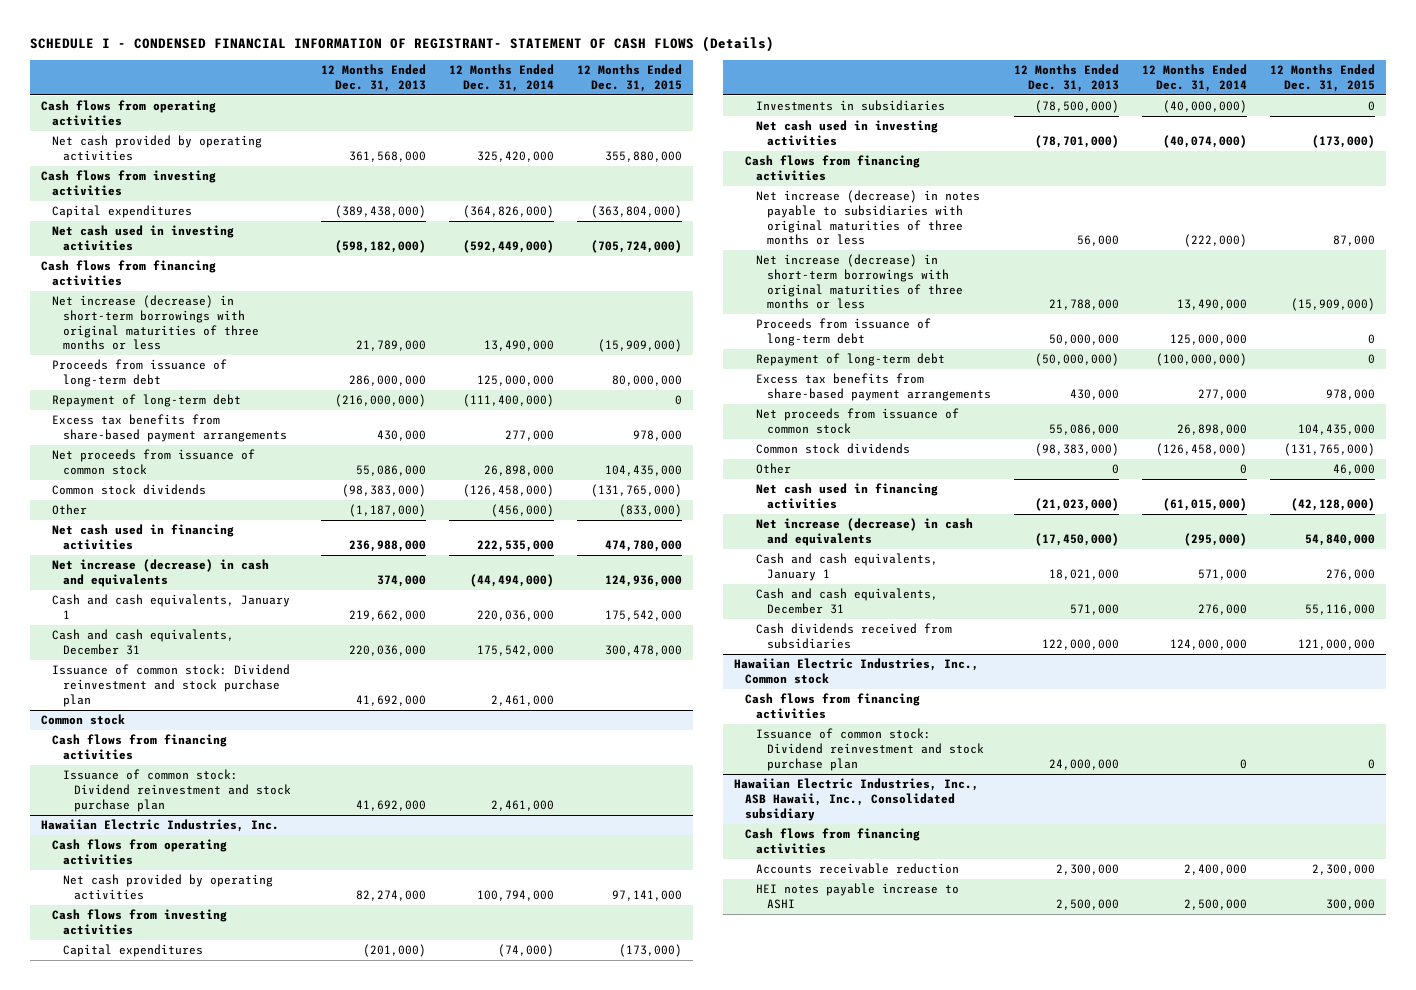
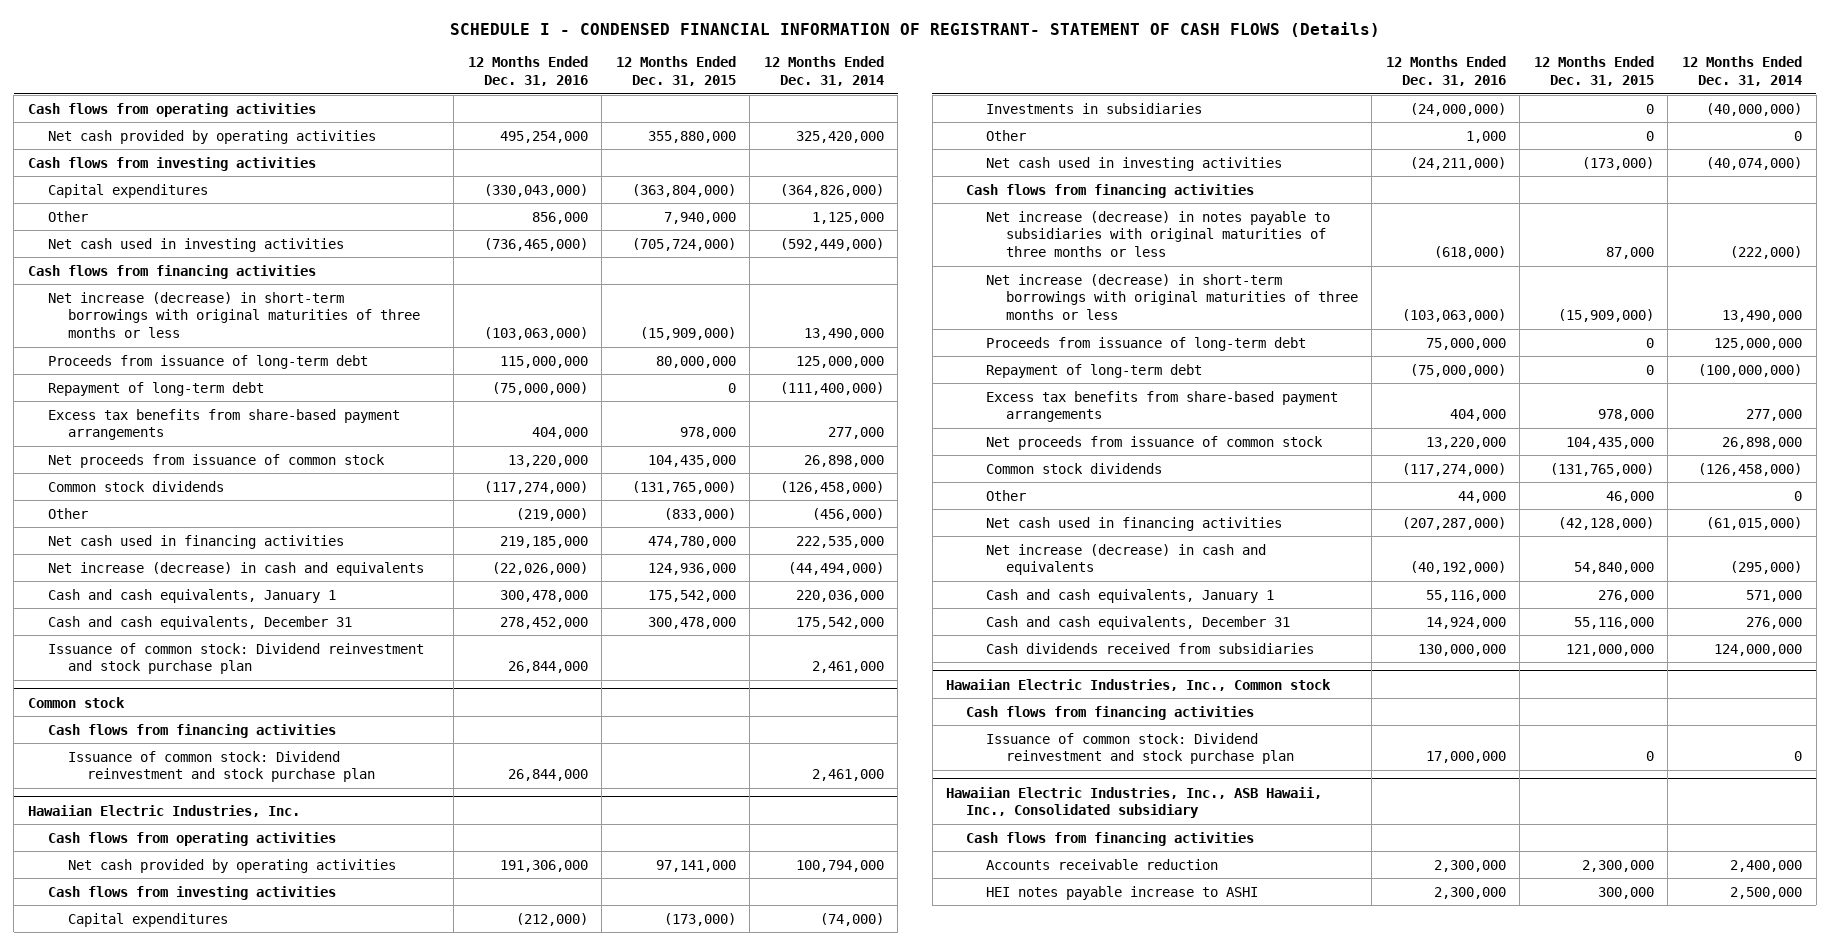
[320,64,426,92] 12 Months Ended Dec. 31, 2013 -> none
none -> [467,56,588,87] 12 Months Ended Dec. 31, 2016
none -> [47,210,88,222] Other
none -> [985,129,1026,141] Other

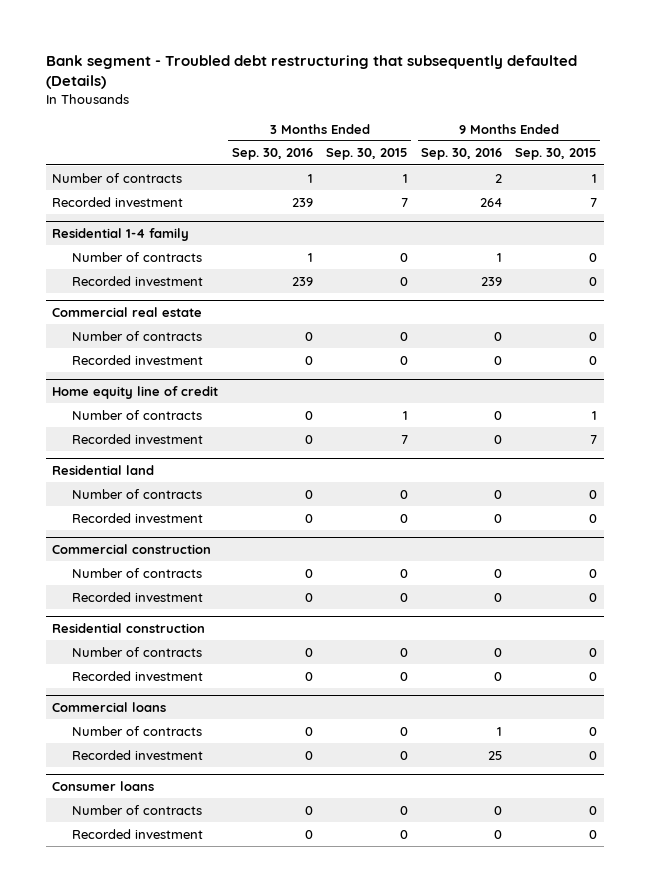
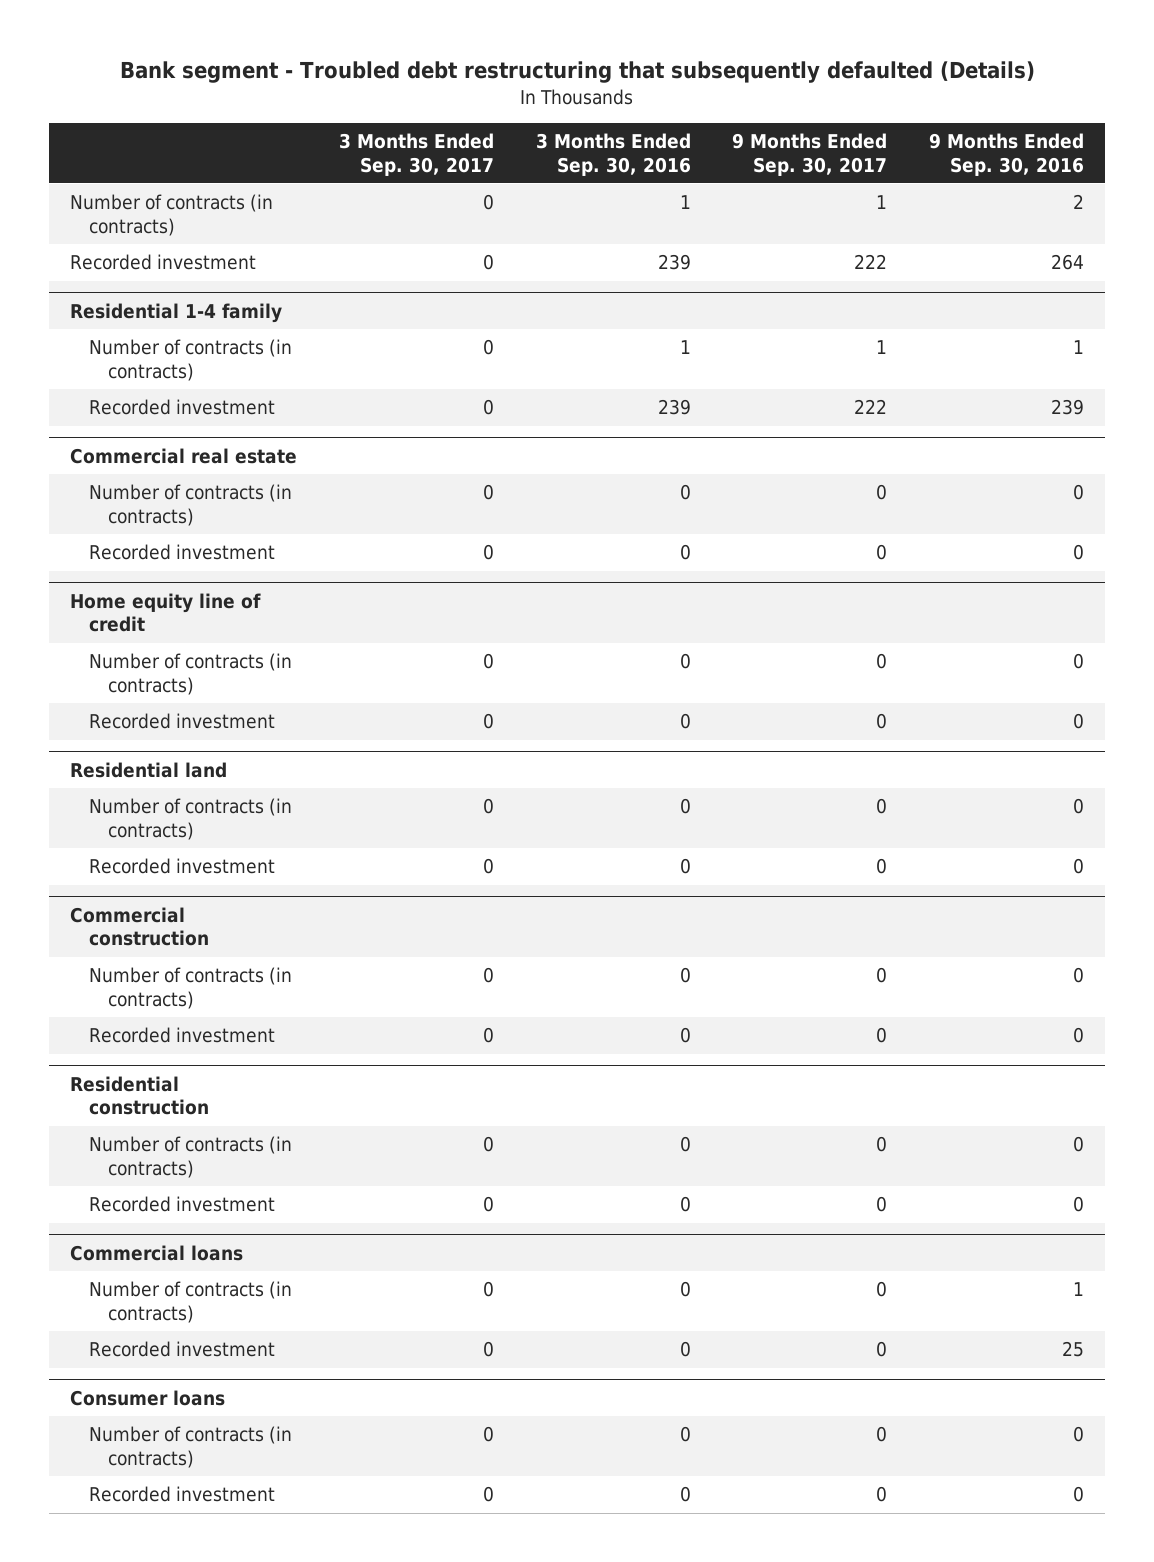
[325,148,408,161] Sep. 30, 2015 -> none
[515,148,598,161] Sep. 30, 2015 -> none
none -> [338,133,494,176] 3 Months Ended Sep. 30, 2017
none -> [732,133,888,176] 9 Months Ended Sep. 30, 2017
[52,172,183,183] Number of contracts -> [69,194,273,236] Number of contracts (in contracts)
[71,251,202,262] Number of contracts -> [88,339,292,381] Number of contracts (in contracts)
[71,330,202,341] Number of contracts -> [88,484,292,526] Number of contracts (in contracts)
[71,409,202,420] Number of contracts -> [88,653,292,695] Number of contracts (in contracts)
[71,488,202,499] Number of contracts -> [88,798,292,840] Number of contracts (in contracts)
[71,567,202,578] Number of contracts -> [88,967,292,1009] Number of contracts (in contracts)
[71,646,202,657] Number of contracts -> [88,1136,292,1178] Number of contracts (in contracts)
[71,725,202,736] Number of contracts -> [88,1281,292,1323] Number of contracts (in contracts)
[71,804,202,815] Number of contracts -> [88,1426,292,1468] Number of contracts (in contracts)

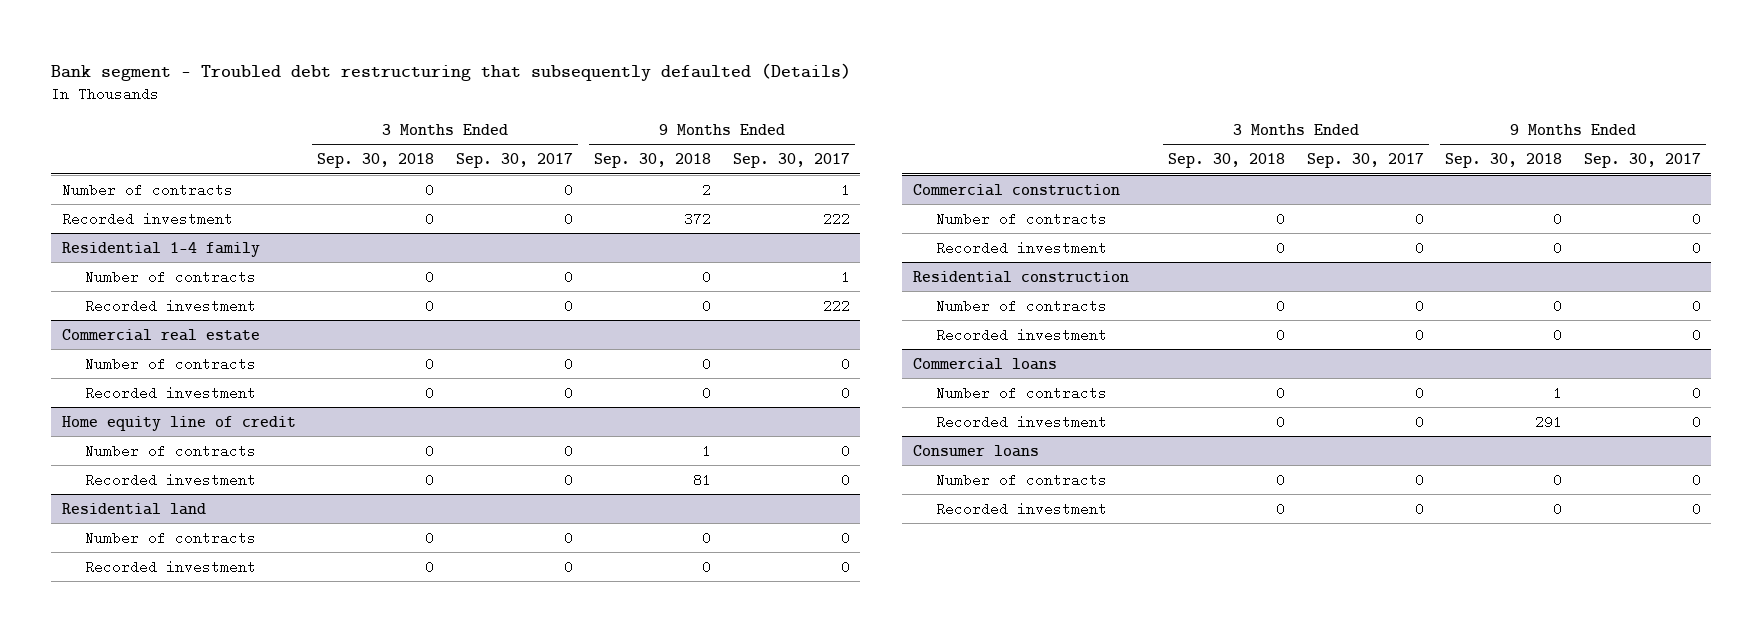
[535,133,691,176] 3 Months Ended Sep. 30, 2016 -> none
[929,133,1085,176] 9 Months Ended Sep. 30, 2016 -> none
none -> [317,153,435,169] Sep. 30, 2018
none -> [594,153,712,169] Sep. 30, 2018
[69,194,273,236] Number of contracts (in contracts) -> [61,182,233,197] Number of contracts
[88,339,292,381] Number of contracts (in contracts) -> [84,269,256,284] Number of contracts
[88,484,292,526] Number of contracts (in contracts) -> [84,356,256,371] Number of contracts
[88,653,292,695] Number of contracts (in contracts) -> [84,443,256,458] Number of contracts
[88,798,292,840] Number of contracts (in contracts) -> [84,530,256,545] Number of contracts
[88,967,292,1009] Number of contracts (in contracts) -> [935,211,1107,226] Number of contracts
[88,1136,292,1178] Number of contracts (in contracts) -> [935,298,1107,313] Number of contracts
[88,1281,292,1323] Number of contracts (in contracts) -> [935,385,1107,400] Number of contracts
[88,1426,292,1468] Number of contracts (in contracts) -> [935,472,1107,487] Number of contracts

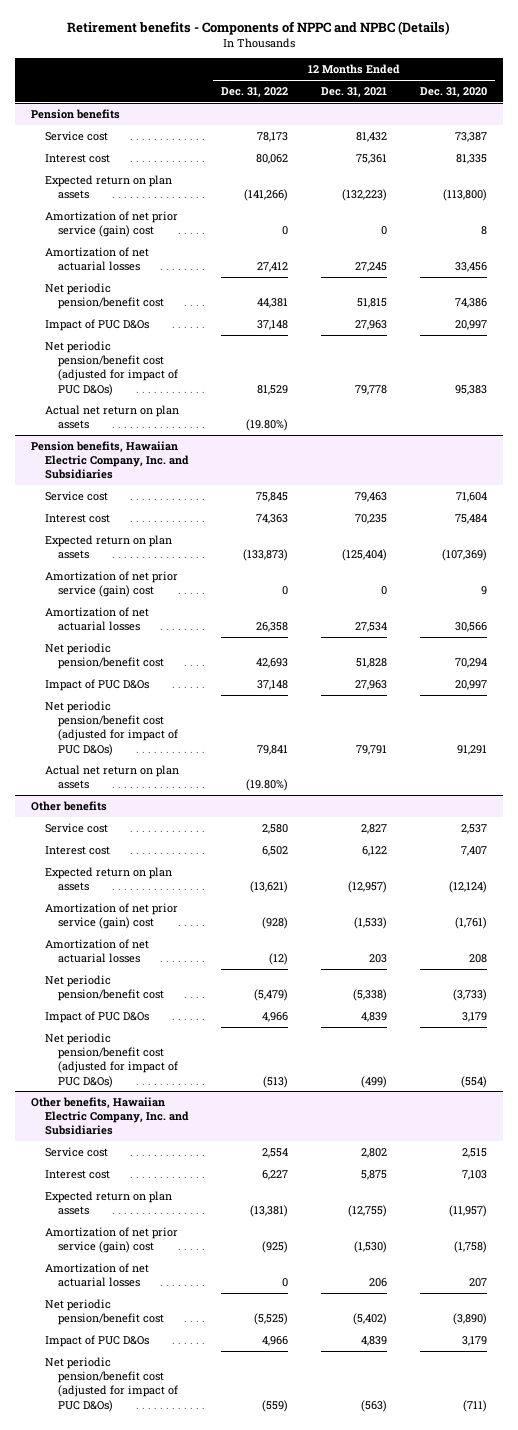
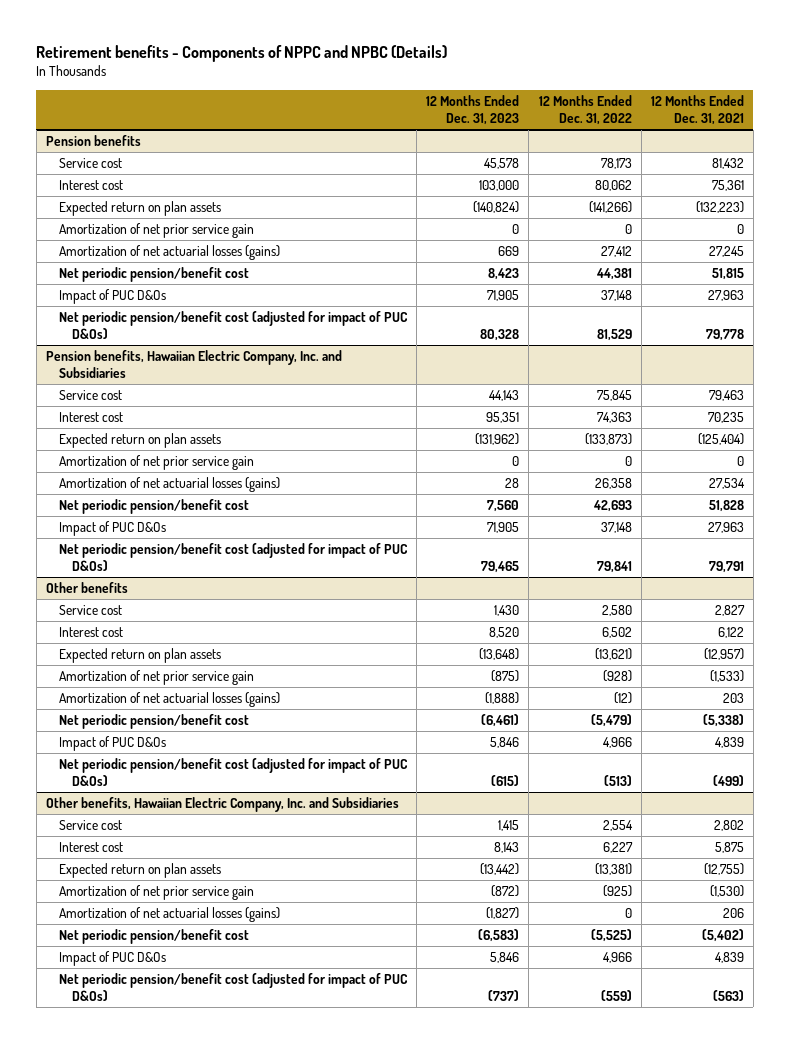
[419,86,487,97] Dec. 31, 2020 -> none
none -> [426,95,520,125] 12 Months Ended Dec. 31, 2023
[44,210,178,238] Amortization of net prior service (gain) cost -> [59,223,255,239] Amortization of net prior service gain
[44,246,149,272] Amortization of net actuarial losses -> [59,245,281,261] Amortization of net actuarial losses (gains)
[44,404,179,430] Actual net return on plan assets -> none
[44,570,178,598] Amortization of net prior service (gain) cost -> [59,455,255,471] Amortization of net prior service gain
[44,606,149,632] Amortization of net actuarial losses -> [59,477,281,493] Amortization of net actuarial losses (gains)
[44,764,179,790] Actual net return on plan assets -> none
[44,902,178,930] Amortization of net prior service (gain) cost -> [59,670,255,686] Amortization of net prior service gain
[44,938,149,964] Amortization of net actuarial losses -> [59,692,281,708] Amortization of net actuarial losses (gains)
[44,1226,178,1254] Amortization of net prior service (gain) cost -> [59,885,255,901] Amortization of net prior service gain
[44,1262,149,1288] Amortization of net actuarial losses -> [59,907,281,923] Amortization of net actuarial losses (gains)

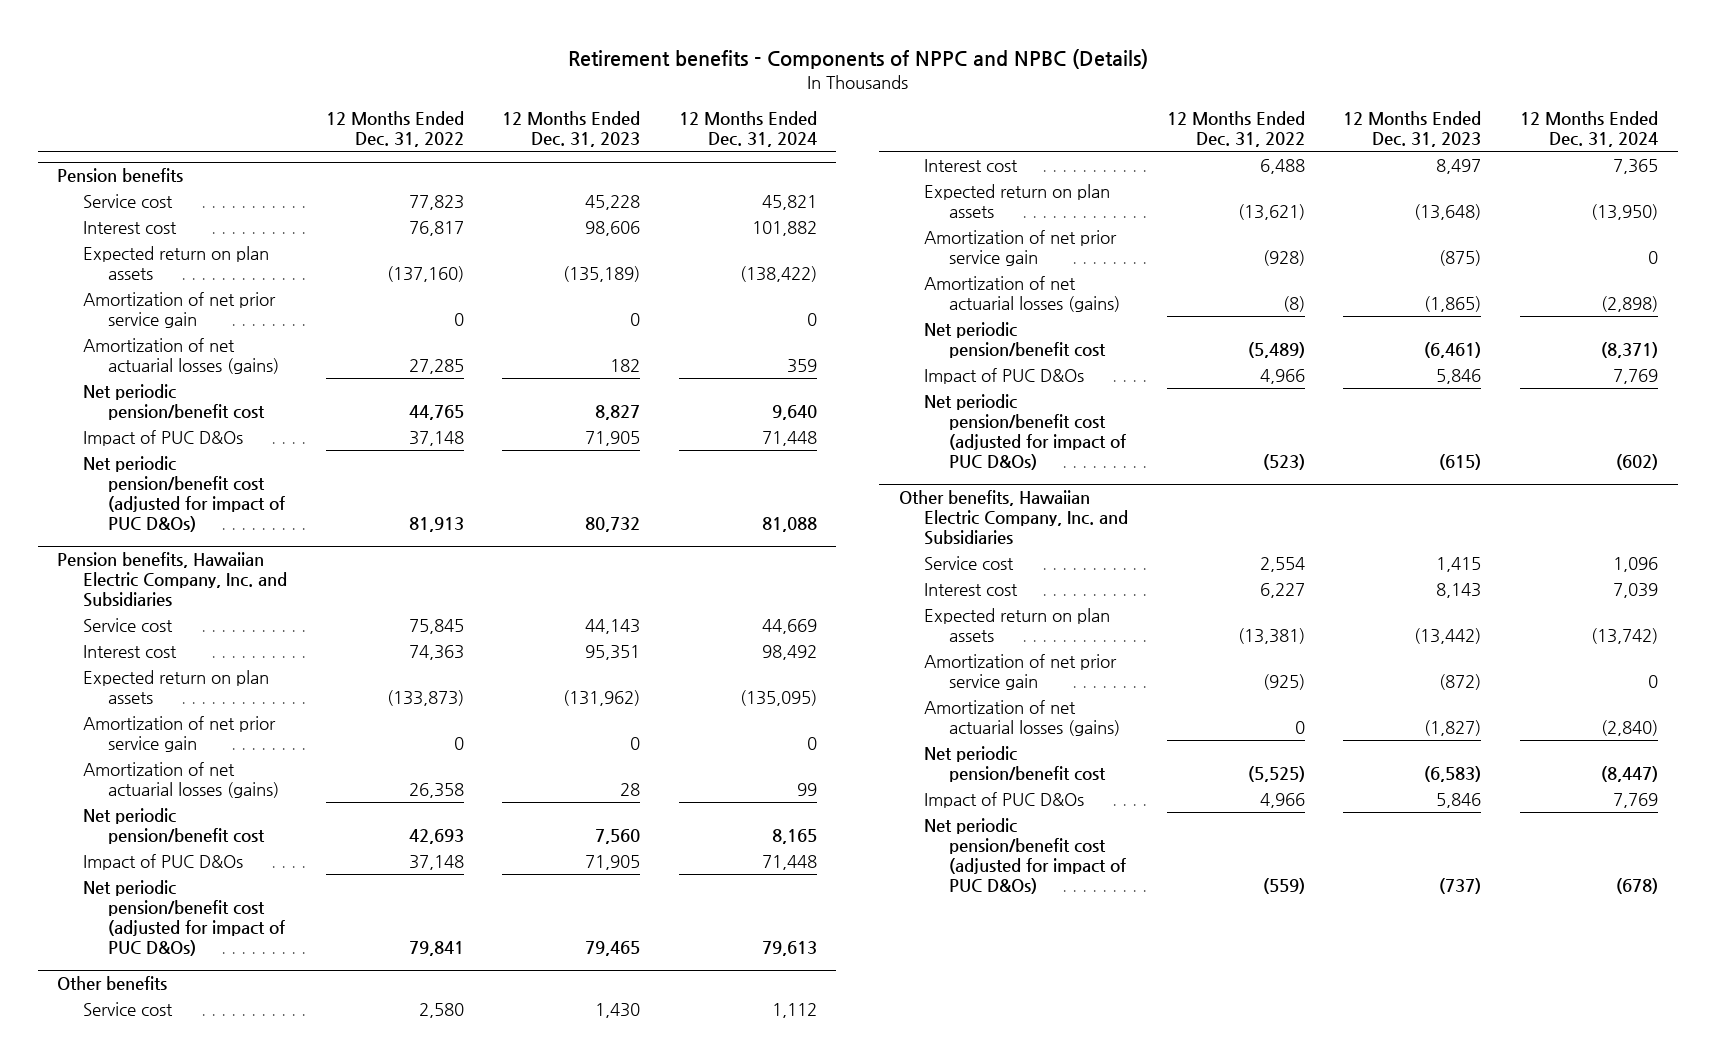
[650,95,744,125] 12 Months Ended Dec. 31, 2021 -> none
none -> [679,110,818,147] 12 Months Ended Dec. 31, 2024
[484,158,520,170] 45,578 -> [585,195,641,211] 45,228
[600,158,632,170] 78,173 -> [408,195,464,211] 77,823
[479,180,520,192] 103,000 -> [585,221,641,237] 98,606
[594,180,632,192] 80,062 -> [408,221,464,237] 76,817
[473,201,520,214] (140,824) -> [563,266,641,283] (135,189)
[588,201,632,214] (141,266) -> [386,266,464,283] (137,160)
[498,246,520,257] 669 -> [610,359,641,373] 182
[600,246,632,258] 27,412 -> [408,359,464,375] 27,285
[488,268,520,281] 8,423 -> [595,405,641,421] 8,827
[595,268,632,281] 44,381 -> [408,405,464,421] 44,765
[480,329,520,342] 80,328 -> [585,517,641,533] 80,732
[596,329,632,342] 81,529 -> [408,517,464,533] 81,913
[489,627,520,639] 8,520 -> [1436,159,1482,175] 8,497
[601,627,632,639] 6,502 -> [1259,159,1305,175] 6,488
[485,692,520,705] (1,888) -> [1424,296,1482,313] (1,865)
[613,692,632,705] (12) -> [1282,296,1305,313] (8)
[590,714,632,728] (5,479) -> [1247,342,1305,359] (5,489)
[603,775,632,787] (513) -> [1262,454,1305,471] (523)

